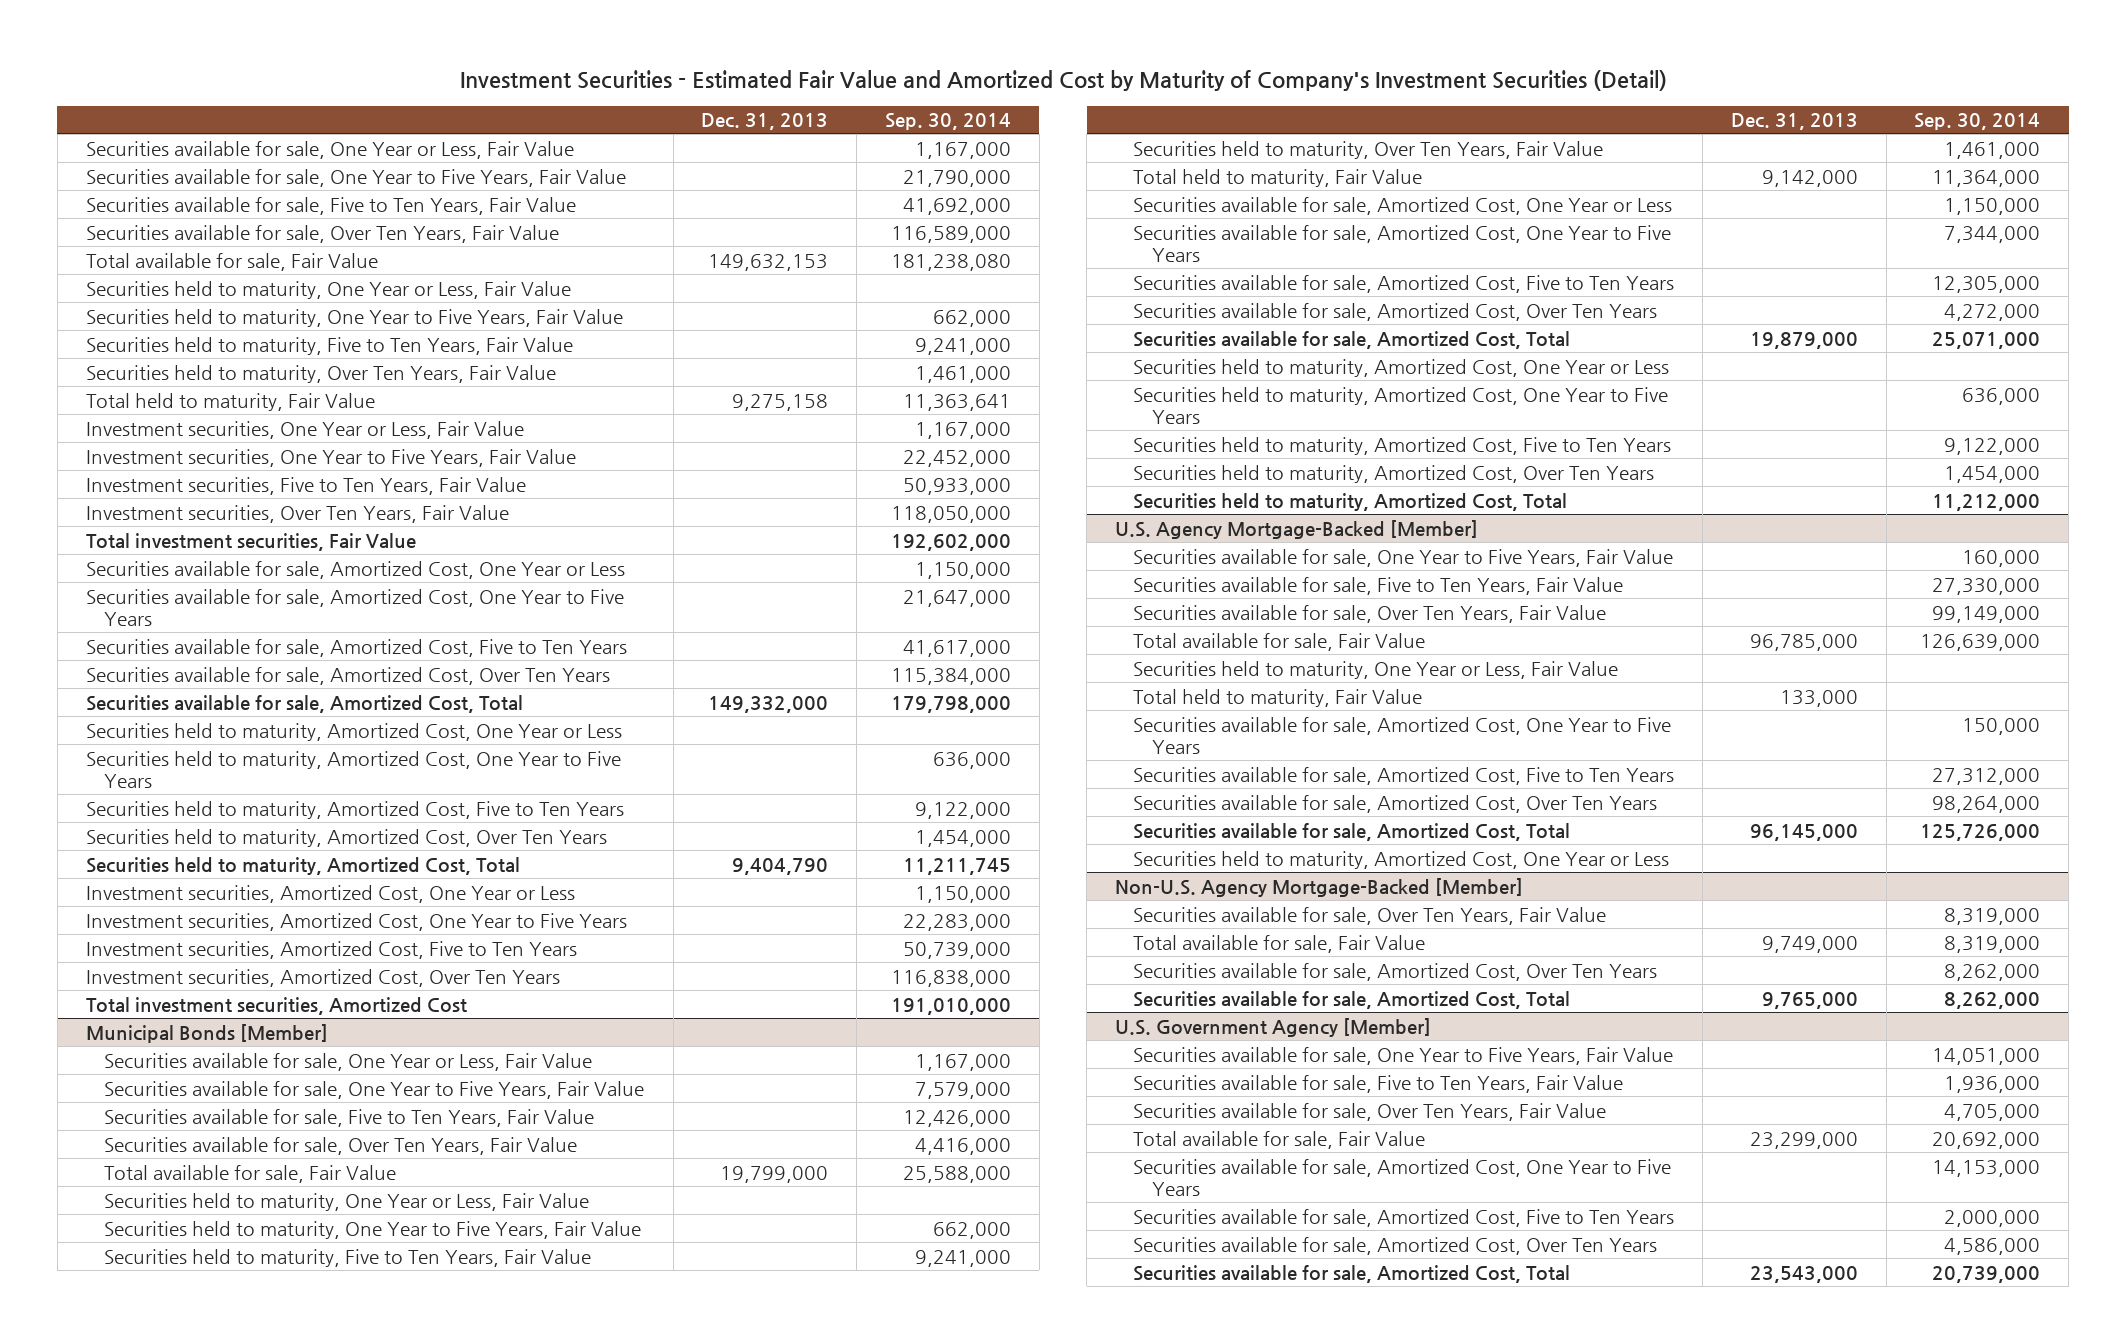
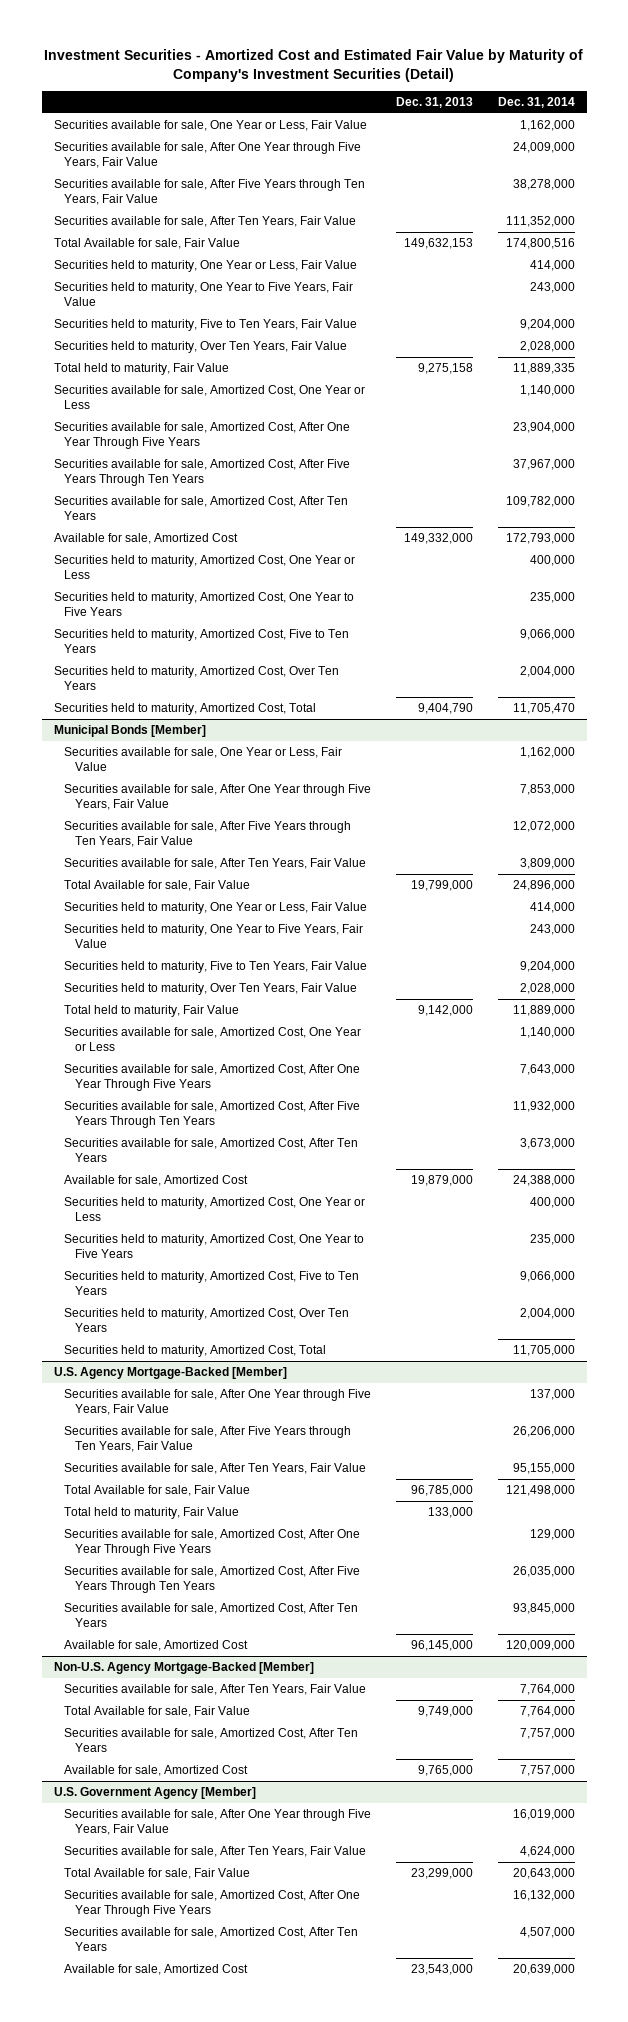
[459,69,1667,91] Investment Securities - Estimated Fair Value and Amortized Cost by Maturity of Company's Investment Securities (Detail) -> [44,49,584,83] Investment Securities - Amortized Cost and Estimated Fair Value by Maturity of Company's Investment Securities (Detail)
[885,113,1012,131] Sep. 30, 2014 -> none
none -> [497,97,575,109] Dec. 31, 2014
[85,168,626,187] Securities available for sale, One Year to Five Years, Fair Value -> [53,142,361,169] Securities available for sale, After One Year through Five Years, Fair Value
[85,196,576,215] Securities available for sale, Five to Ten Years, Fair Value -> [53,179,365,206] Securities available for sale, After Five Years through Ten Years, Fair Value
[85,224,559,243] Securities available for sale, Over Ten Years, Fair Value -> [53,216,356,228] Securities available for sale, After Ten Years, Fair Value
[85,252,378,271] Total available for sale, Fair Value -> [53,238,240,250] Total Available for sale, Fair Value
[85,420,524,439] Investment securities, One Year or Less, Fair Value -> none
[85,448,576,467] Investment securities, One Year to Five Years, Fair Value -> none
[85,476,526,495] Investment securities, Five to Ten Years, Fair Value -> none
[85,504,509,523] Investment securities, Over Ten Years, Fair Value -> none
[85,532,416,551] Total investment securities, Fair Value -> none
[85,588,624,626] Securities available for sale, Amortized Cost, One Year to Five Years -> [53,422,350,450] Securities available for sale, Amortized Cost, After One Year Through Five Years
[85,638,627,657] Securities available for sale, Amortized Cost, Five to Ten Years -> [53,459,350,487] Securities available for sale, Amortized Cost, After Five Years Through Ten Years
[85,666,610,685] Securities available for sale, Amortized Cost, Over Ten Years -> [53,496,348,521] Securities available for sale, Amortized Cost, After Ten Years
[85,694,523,713] Securities available for sale, Amortized Cost, Total -> [53,533,238,545] Available for sale, Amortized Cost
[85,884,575,903] Investment securities, Amortized Cost, One Year or Less -> none
[85,912,627,931] Investment securities, Amortized Cost, One Year to Five Years -> none
[85,940,577,959] Investment securities, Amortized Cost, Five to Ten Years -> none
[85,968,560,987] Investment securities, Amortized Cost, Over Ten Years -> none
[85,996,467,1015] Total investment securities, Amortized Cost -> none
[103,1080,644,1099] Securities available for sale, One Year to Five Years, Fair Value -> [64,784,372,811] Securities available for sale, After One Year through Five Years, Fair Value
[103,1108,594,1127] Securities available for sale, Five to Ten Years, Fair Value -> [64,821,352,848] Securities available for sale, After Five Years through Ten Years, Fair Value
[103,1136,577,1155] Securities available for sale, Over Ten Years, Fair Value -> [64,858,367,870] Securities available for sale, After Ten Years, Fair Value
[103,1164,396,1183] Total available for sale, Fair Value -> [64,880,251,892] Total Available for sale, Fair Value
[1133,224,1672,262] Securities available for sale, Amortized Cost, One Year to Five Years -> [64,1064,361,1092] Securities available for sale, Amortized Cost, After One Year Through Five Years
[1133,274,1675,293] Securities available for sale, Amortized Cost, Five to Ten Years -> [64,1101,361,1129] Securities available for sale, Amortized Cost, After Five Years Through Ten Years
[1133,302,1658,321] Securities available for sale, Amortized Cost, Over Ten Years -> [64,1138,359,1163] Securities available for sale, Amortized Cost, After Ten Years
[1133,330,1571,349] Securities available for sale, Amortized Cost, Total -> [64,1175,249,1187] Available for sale, Amortized Cost
[1133,660,1619,679] Securities held to maturity, One Year or Less, Fair Value -> none
[1133,548,1674,567] Securities available for sale, One Year to Five Years, Fair Value -> [64,1389,372,1416] Securities available for sale, After One Year through Five Years, Fair Value
[1133,576,1624,595] Securities available for sale, Five to Ten Years, Fair Value -> [64,1426,352,1453] Securities available for sale, After Five Years through Ten Years, Fair Value
[1133,604,1607,623] Securities available for sale, Over Ten Years, Fair Value -> [64,1463,367,1475] Securities available for sale, After Ten Years, Fair Value
[1133,632,1426,651] Total available for sale, Fair Value -> [64,1485,251,1497] Total Available for sale, Fair Value
[1133,850,1670,869] Securities held to maturity, Amortized Cost, One Year or Less -> none
[1133,716,1672,754] Securities available for sale, Amortized Cost, One Year to Five Years -> [64,1529,361,1557] Securities available for sale, Amortized Cost, After One Year Through Five Years
[1133,766,1675,785] Securities available for sale, Amortized Cost, Five to Ten Years -> [64,1566,361,1594] Securities available for sale, Amortized Cost, After Five Years Through Ten Years
[1133,794,1658,813] Securities available for sale, Amortized Cost, Over Ten Years -> [64,1603,359,1628] Securities available for sale, Amortized Cost, After Ten Years
[1133,822,1571,841] Securities available for sale, Amortized Cost, Total -> [64,1640,249,1652] Available for sale, Amortized Cost
[1133,906,1607,925] Securities available for sale, Over Ten Years, Fair Value -> [64,1684,367,1696] Securities available for sale, After Ten Years, Fair Value
[1133,934,1426,953] Total available for sale, Fair Value -> [64,1706,251,1718] Total Available for sale, Fair Value
[1133,962,1658,981] Securities available for sale, Amortized Cost, Over Ten Years -> [64,1728,359,1753] Securities available for sale, Amortized Cost, After Ten Years
[1133,990,1571,1009] Securities available for sale, Amortized Cost, Total -> [64,1765,249,1777] Available for sale, Amortized Cost
[1133,1074,1624,1093] Securities available for sale, Five to Ten Years, Fair Value -> none
[1133,1208,1675,1227] Securities available for sale, Amortized Cost, Five to Ten Years -> none
[1133,1046,1674,1065] Securities available for sale, One Year to Five Years, Fair Value -> [64,1809,372,1836] Securities available for sale, After One Year through Five Years, Fair Value
[1133,1102,1607,1121] Securities available for sale, Over Ten Years, Fair Value -> [64,1846,367,1858] Securities available for sale, After Ten Years, Fair Value
[1133,1130,1426,1149] Total available for sale, Fair Value -> [64,1868,251,1880] Total Available for sale, Fair Value
[1133,1158,1672,1196] Securities available for sale, Amortized Cost, One Year to Five Years -> [64,1890,361,1918] Securities available for sale, Amortized Cost, After One Year Through Five Years
[1133,1236,1658,1255] Securities available for sale, Amortized Cost, Over Ten Years -> [64,1927,359,1952] Securities available for sale, Amortized Cost, After Ten Years
[1133,1264,1571,1283] Securities available for sale, Amortized Cost, Total -> [64,1964,249,1976] Available for sale, Amortized Cost

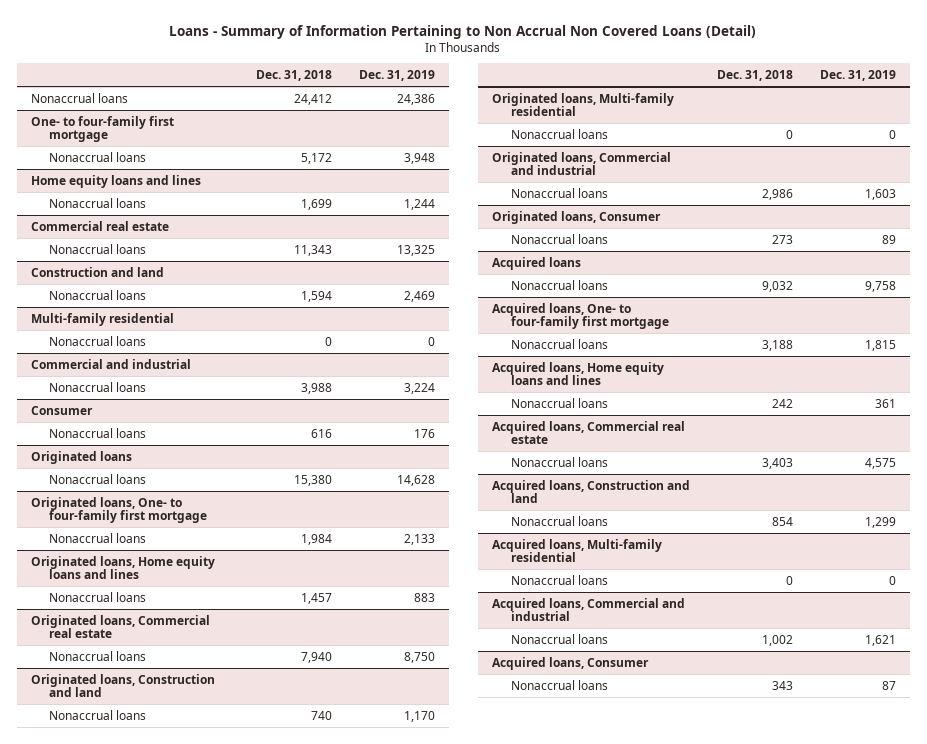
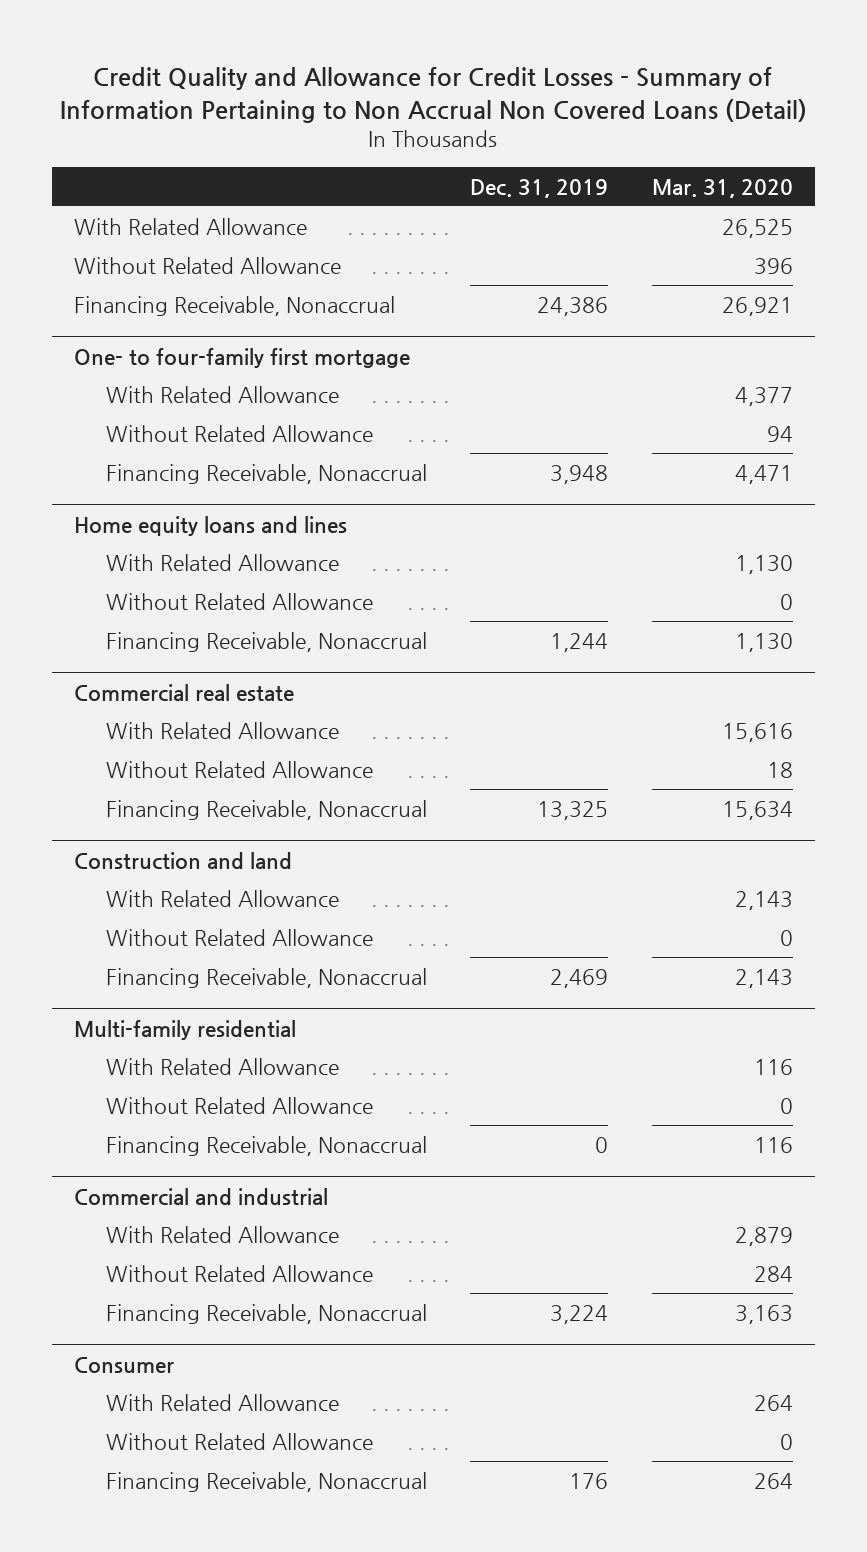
[169,24,757,39] Loans - Summary of Information Pertaining to Non Accrual Non Covered Loans (Detail) -> [60,66,808,123] Credit Quality and Allowance for Credit Losses - Summary of Information Pertaining to Non Accrual Non Covered Loans (Detail)
[255,69,332,81] Dec. 31, 2018 -> none
none -> [651,178,793,198] Mar. 31, 2020
none -> [73,217,307,235] With Related Allowance
none -> [73,256,341,274] Without Related Allowance
[30,92,128,103] Nonaccrual loans -> [73,295,395,316] Financing Receivable, Nonaccrual
none -> [105,385,339,403] With Related Allowance
none -> [105,424,373,442] Without Related Allowance
[49,151,147,162] Nonaccrual loans -> [105,463,427,484] Financing Receivable, Nonaccrual
none -> [105,553,339,571] With Related Allowance
none -> [105,592,373,610] Without Related Allowance
[49,197,147,208] Nonaccrual loans -> [105,631,427,652] Financing Receivable, Nonaccrual
none -> [105,721,339,739] With Related Allowance
none -> [105,760,373,778] Without Related Allowance
[49,243,147,254] Nonaccrual loans -> [105,799,427,820] Financing Receivable, Nonaccrual
none -> [105,889,339,907] With Related Allowance
none -> [105,928,373,946] Without Related Allowance
[49,289,147,300] Nonaccrual loans -> [105,967,427,988] Financing Receivable, Nonaccrual
none -> [105,1057,339,1075] With Related Allowance
none -> [105,1096,373,1114] Without Related Allowance
[49,335,147,346] Nonaccrual loans -> [105,1135,427,1156] Financing Receivable, Nonaccrual
none -> [105,1225,339,1243] With Related Allowance
none -> [105,1264,373,1282] Without Related Allowance
[49,381,147,392] Nonaccrual loans -> [105,1303,427,1324] Financing Receivable, Nonaccrual
[30,450,132,464] Originated loans -> none
[49,473,147,484] Nonaccrual loans -> none
[30,496,208,524] Originated loans, One- to four-family first mortgage -> none
[49,532,147,543] Nonaccrual loans -> none
[30,555,215,580] Originated loans, Home equity loans and lines -> none
[49,591,147,602] Nonaccrual loans -> none
[30,614,210,639] Originated loans, Commercial real estate -> none
[49,650,147,661] Nonaccrual loans -> none
[30,673,215,698] Originated loans, Construction and land -> none
[49,709,147,720] Nonaccrual loans -> none
[491,92,674,117] Originated loans, Multi-family residential -> none
[510,128,608,139] Nonaccrual loans -> none
[491,151,671,176] Originated loans, Commercial and industrial -> none
[510,187,608,198] Nonaccrual loans -> none
[491,210,661,224] Originated loans, Consumer -> none
[510,233,608,244] Nonaccrual loans -> none
[491,256,581,270] Acquired loans -> none
[510,279,608,290] Nonaccrual loans -> none
[491,302,669,330] Acquired loans, One- to four-family first mortgage -> none
[510,338,608,349] Nonaccrual loans -> none
[491,361,664,386] Acquired loans, Home equity loans and lines -> none
[510,397,608,408] Nonaccrual loans -> none
[491,420,685,445] Acquired loans, Commercial real estate -> none
[510,456,608,467] Nonaccrual loans -> none
[491,479,690,504] Acquired loans, Construction and land -> none
[510,515,608,526] Nonaccrual loans -> none
[491,538,662,563] Acquired loans, Multi-family residential -> none
[510,574,608,585] Nonaccrual loans -> none
[491,597,685,622] Acquired loans, Commercial and industrial -> none
[510,633,608,644] Nonaccrual loans -> none
[491,656,649,670] Acquired loans, Consumer -> none
[510,679,608,690] Nonaccrual loans -> none
none -> [105,1393,339,1411] With Related Allowance
none -> [105,1432,373,1450] Without Related Allowance
[49,427,147,438] Nonaccrual loans -> [105,1471,427,1492] Financing Receivable, Nonaccrual

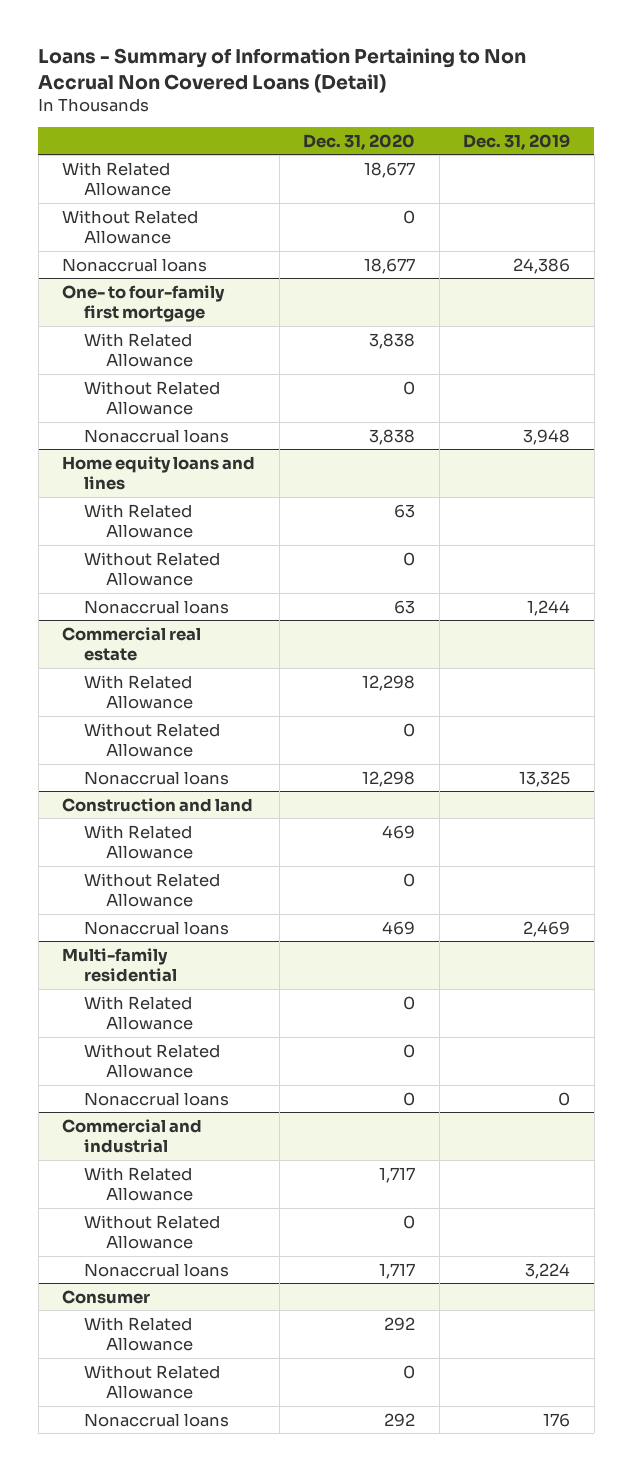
[60,66,808,123] Credit Quality and Allowance for Credit Losses - Summary of Information Pertaining to Non Accrual Non Covered Loans (Detail) -> [38,48,527,93] Loans - Summary of Information Pertaining to Non Accrual Non Covered Loans (Detail)
[651,178,793,198] Mar. 31, 2020 -> none
none -> [303,133,416,150] Dec. 31, 2020
[73,295,395,316] Financing Receivable, Nonaccrual -> [62,257,208,272] Nonaccrual loans
[105,463,427,484] Financing Receivable, Nonaccrual -> [83,428,229,443] Nonaccrual loans
[105,631,427,652] Financing Receivable, Nonaccrual -> [83,599,229,614] Nonaccrual loans
[105,799,427,820] Financing Receivable, Nonaccrual -> [83,770,229,785] Nonaccrual loans
[105,967,427,988] Financing Receivable, Nonaccrual -> [83,920,229,935] Nonaccrual loans
[105,1135,427,1156] Financing Receivable, Nonaccrual -> [83,1091,229,1106] Nonaccrual loans
[105,1303,427,1324] Financing Receivable, Nonaccrual -> [83,1262,229,1277] Nonaccrual loans
[105,1471,427,1492] Financing Receivable, Nonaccrual -> [83,1412,229,1427] Nonaccrual loans

